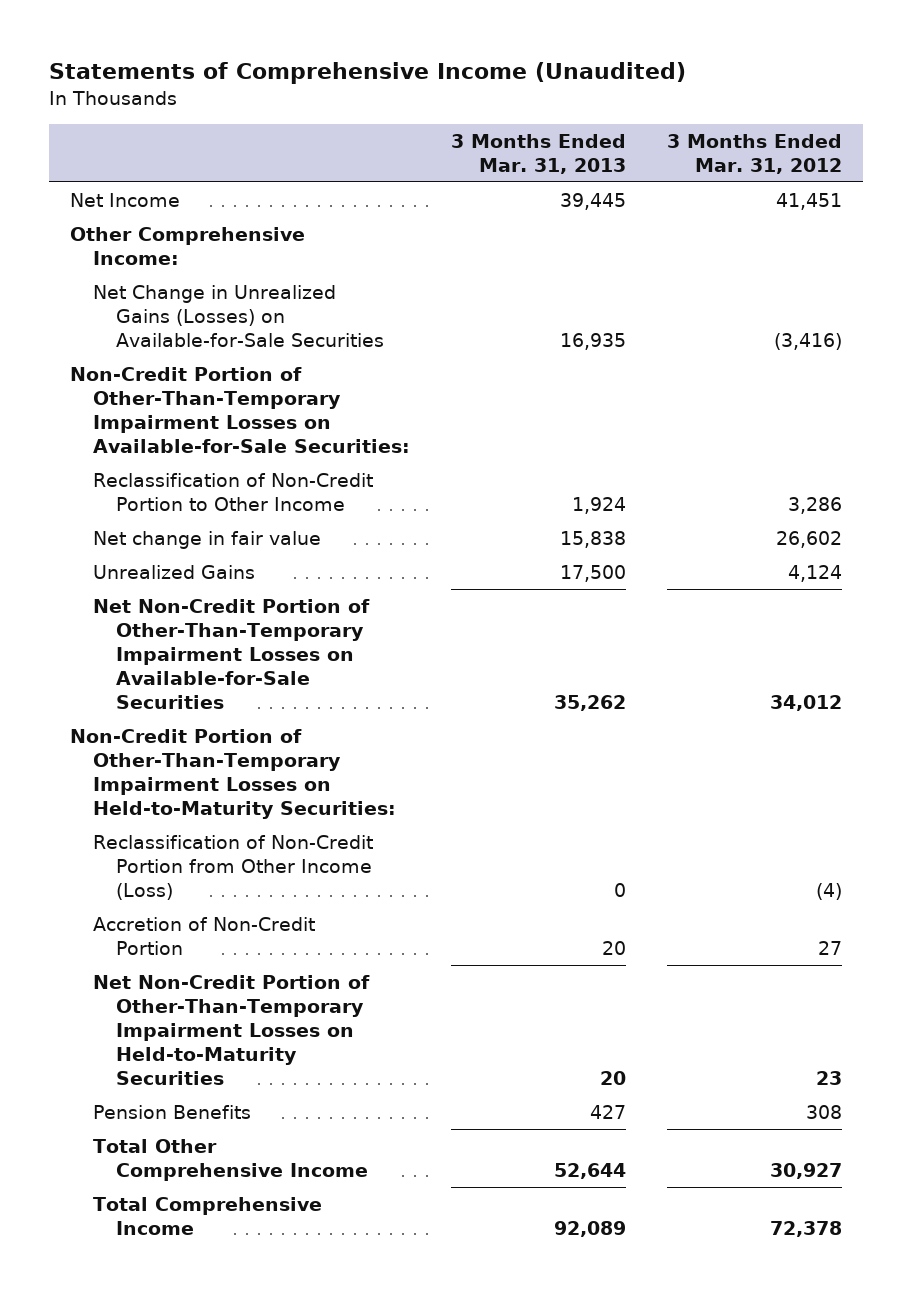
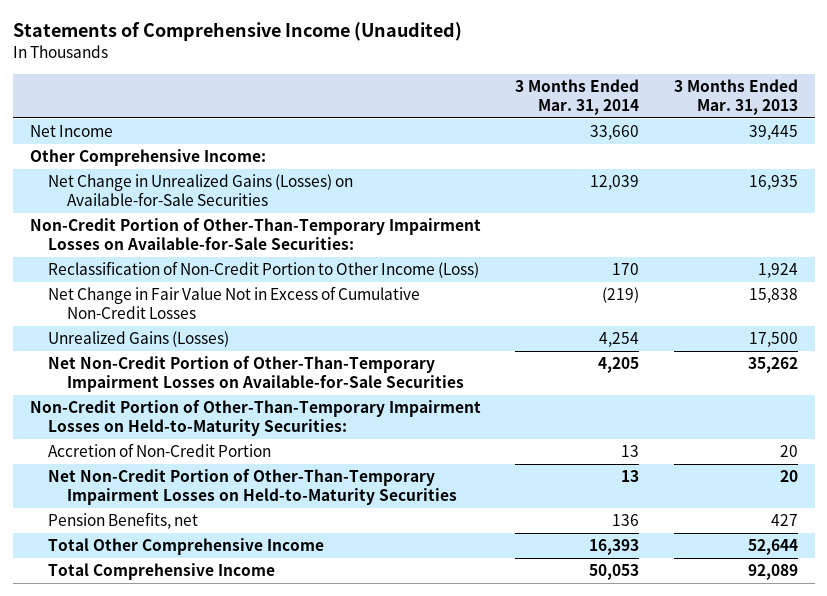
[667,133,843,174] 3 Months Ended Mar. 31, 2012 -> none
none -> [515,78,640,116] 3 Months Ended Mar. 31, 2014
[92,472,373,511] Reclassification of Non-Credit Portion to Other Income -> [48,261,480,279] Reclassification of Non-Credit Portion to Other Income (Loss)
[92,530,321,549] Net change in fair value -> [48,286,421,320] Net Change in Fair Value Not in Excess of Cumulative Non-Credit Losses
[92,564,255,579] Unrealized Gains -> [48,331,230,348] Unrealized Gains (Losses)
[92,834,373,900] Reclassification of Non-Credit Portion from Other Income (Loss) -> none
[92,1104,251,1119] Pension Benefits -> [48,512,199,530] Pension Benefits, net

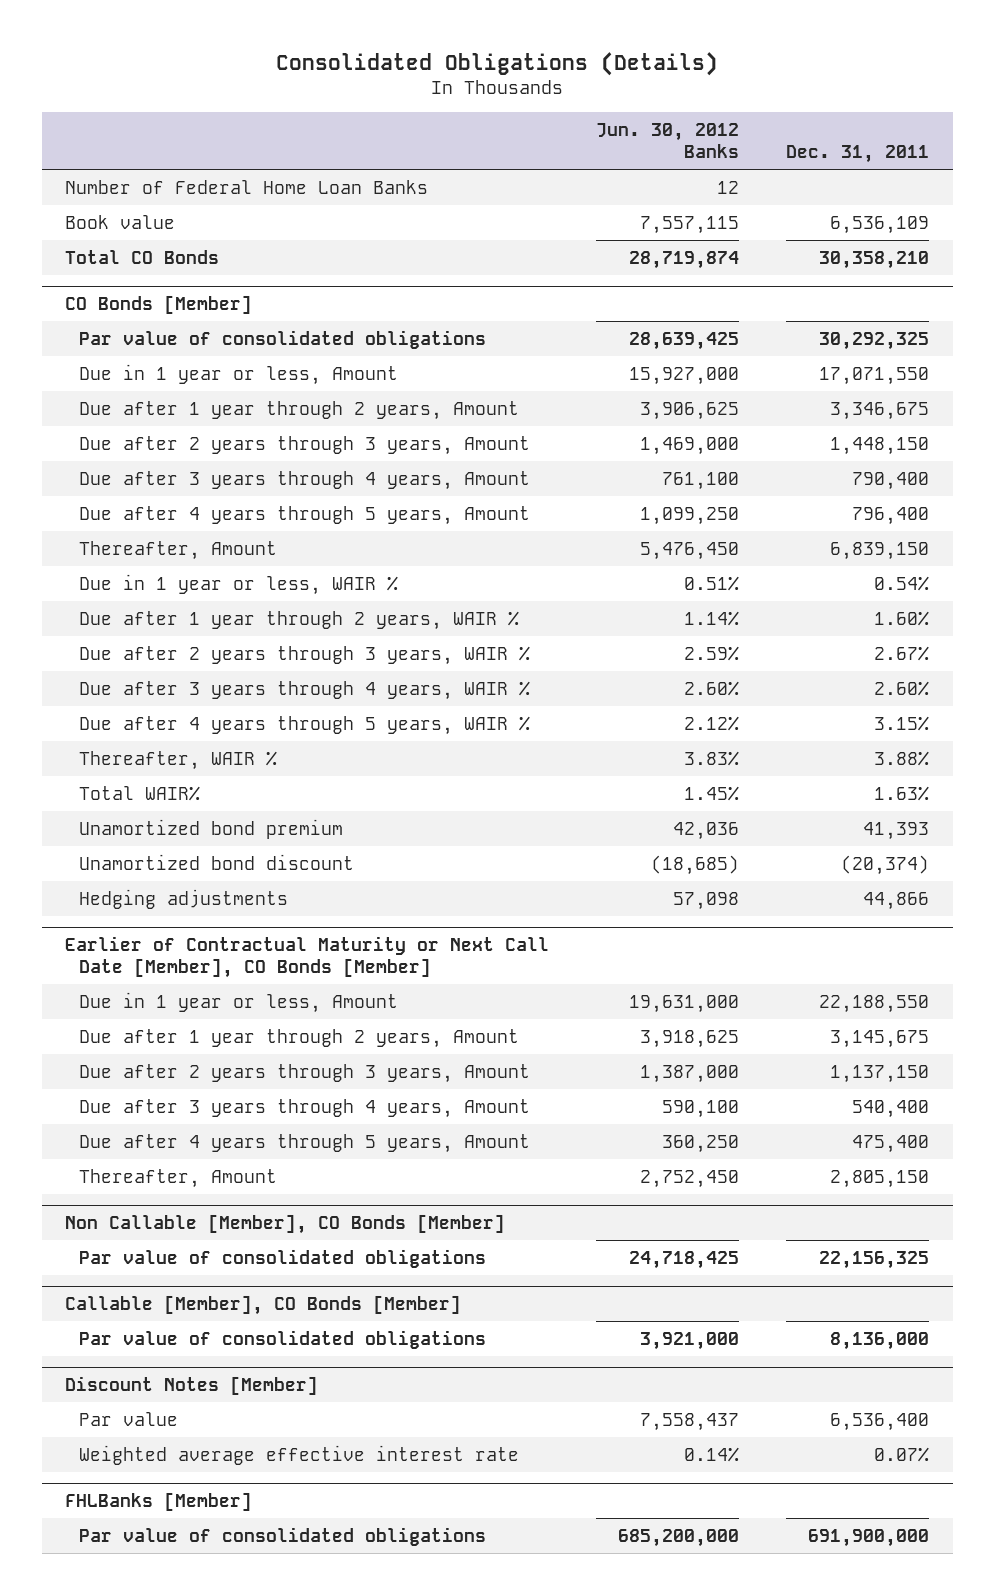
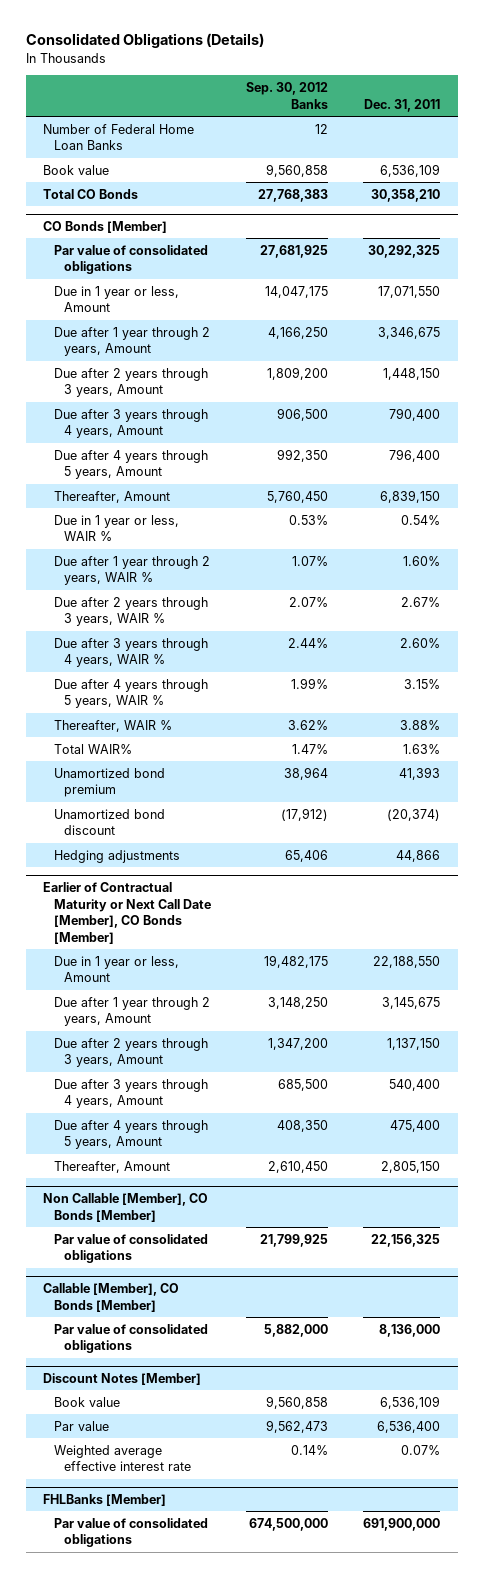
[596,122,740,159] Jun. 30, 2012 Banks -> none
none -> [246,82,329,109] Sep. 30, 2012 Banks
none -> [53,1396,120,1407] Book value

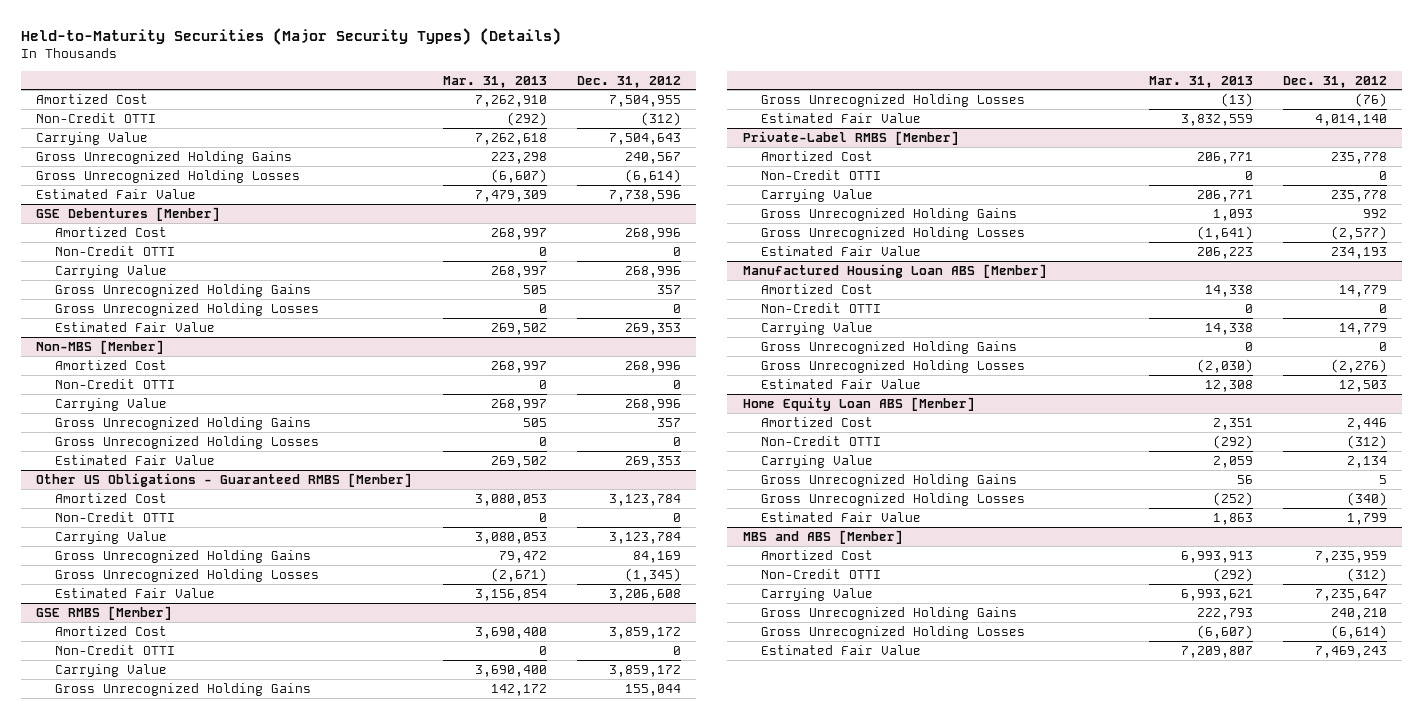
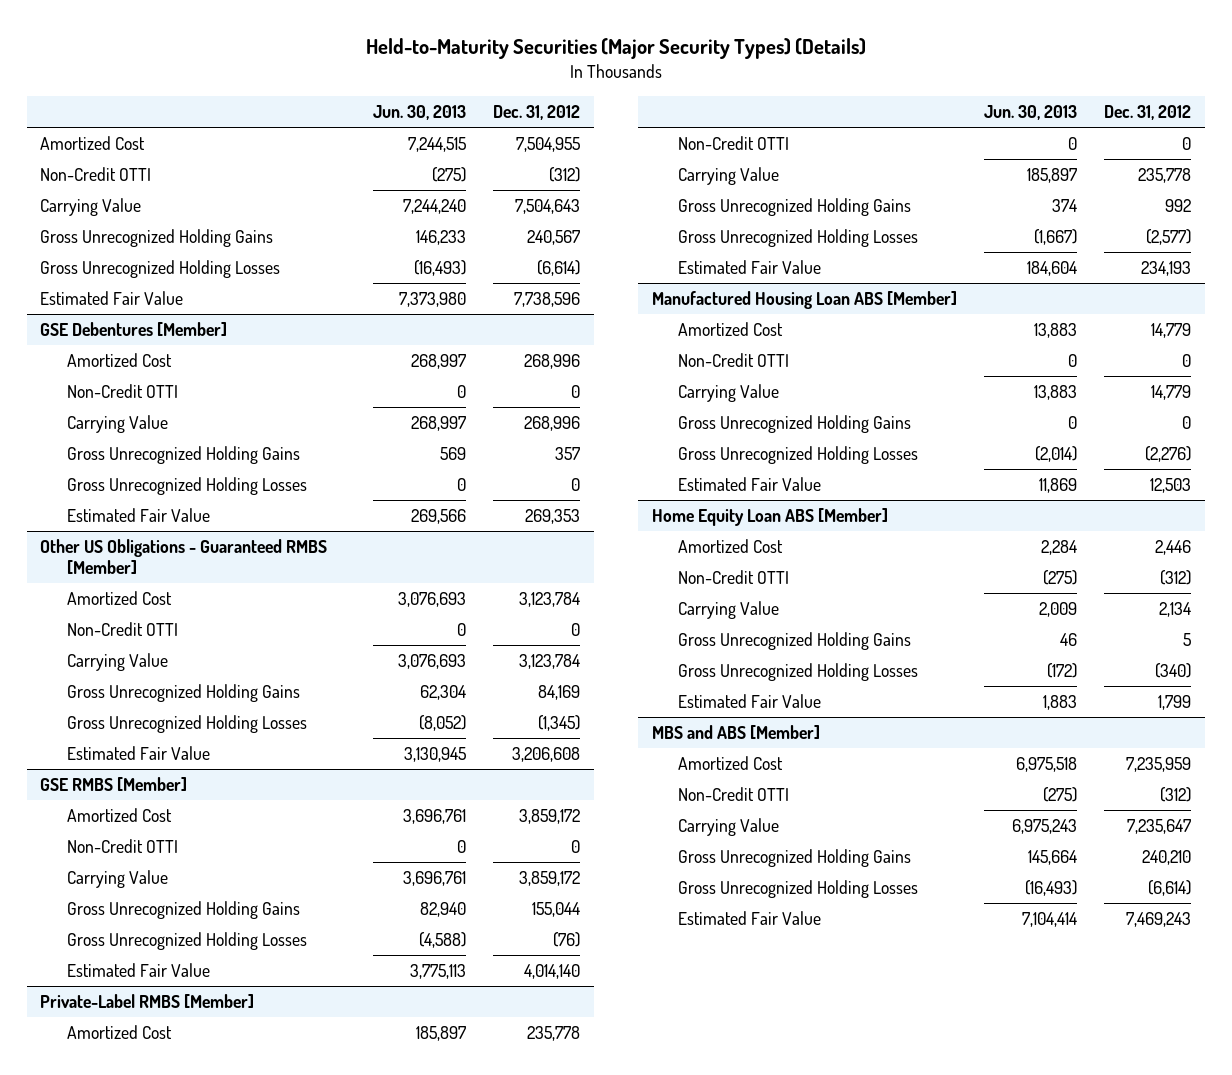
[442,75,547,88] Mar. 31, 2013 -> none
none -> [372,105,466,121] Jun. 30, 2013
[36,339,165,354] Non-MBS [Member] -> none
[54,359,167,370] Amortized Cost -> none
[54,378,175,389] Non-Credit OTTI -> none
[54,397,167,411] Carrying Value -> none
[54,416,311,430] Gross Unrecognized Holding Gains -> none
[54,435,319,449] Gross Unrecognized Holding Losses -> none
[54,454,215,465] Estimated Fair Value -> none

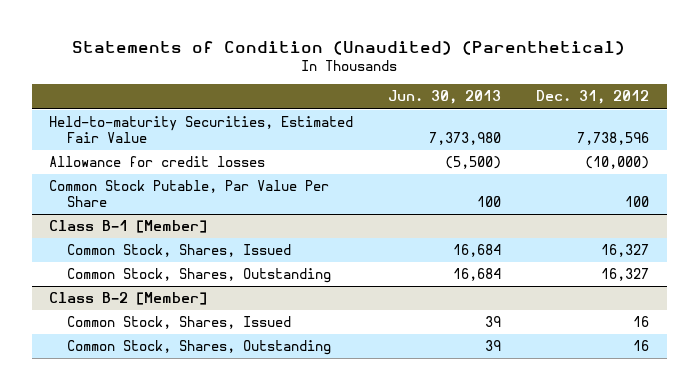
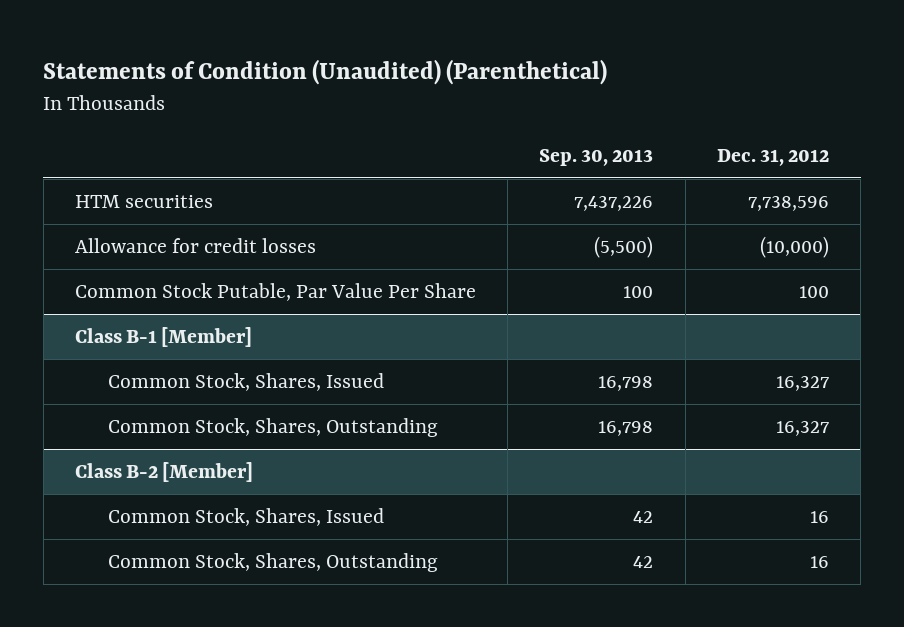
[388,90,502,105] Jun. 30, 2013 -> none
none -> [539,149,654,167] Sep. 30, 2013
[49,116,354,143] Held-to-maturity Securities, Estimated Fair Value -> [74,194,213,208] HTM securities

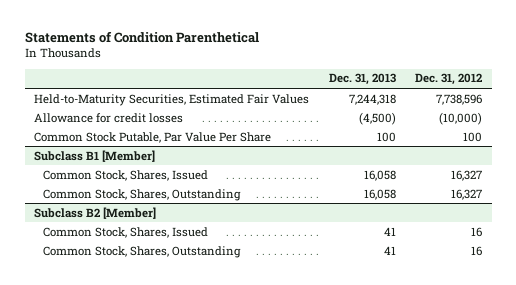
[43,58,608,85] Statements of Condition (Unaudited) (Parenthetical) -> [24,31,259,44] Statements of Condition Parenthetical
[539,149,654,167] Sep. 30, 2013 -> none
none -> [328,73,396,86] Dec. 31, 2013
[74,194,213,208] HTM securities -> [34,93,310,106] Held-to-Maturity Securities, Estimated Fair Values
[74,326,252,347] Class B-1 [Member] -> none
none -> [34,149,156,162] Subclass B1 [Member]
[74,461,253,482] Class B-2 [Member] -> none
none -> [34,206,157,219] Subclass B2 [Member]

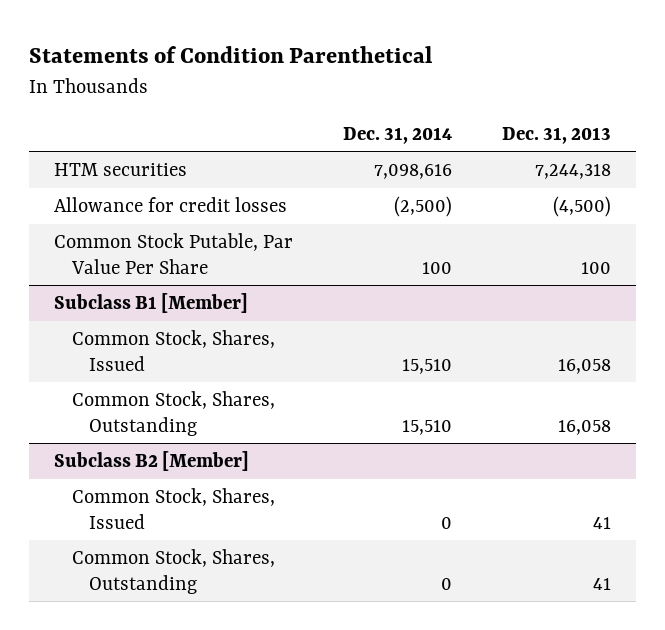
[415,73,483,86] Dec. 31, 2012 -> none
none -> [342,126,452,144] Dec. 31, 2014
[34,93,310,106] Held-to-Maturity Securities, Estimated Fair Values -> [53,163,187,177] HTM securities

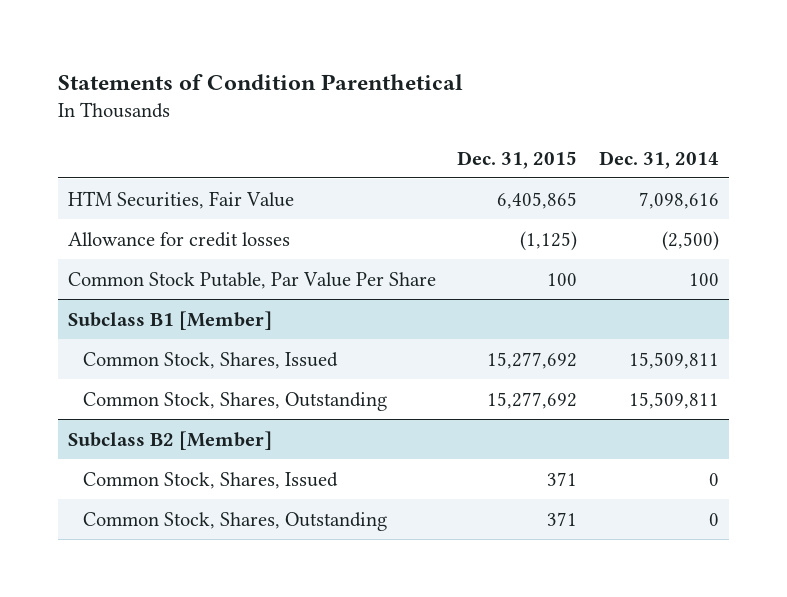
[501,126,611,144] Dec. 31, 2013 -> none
none -> [457,150,578,169] Dec. 31, 2015
[53,163,187,177] HTM securities -> [68,190,295,209] HTM Securities, Fair Value
[401,358,452,374] 15,510 -> [628,351,719,369] 15,509,811
[401,419,452,435] 15,510 -> [628,391,719,409] 15,509,811

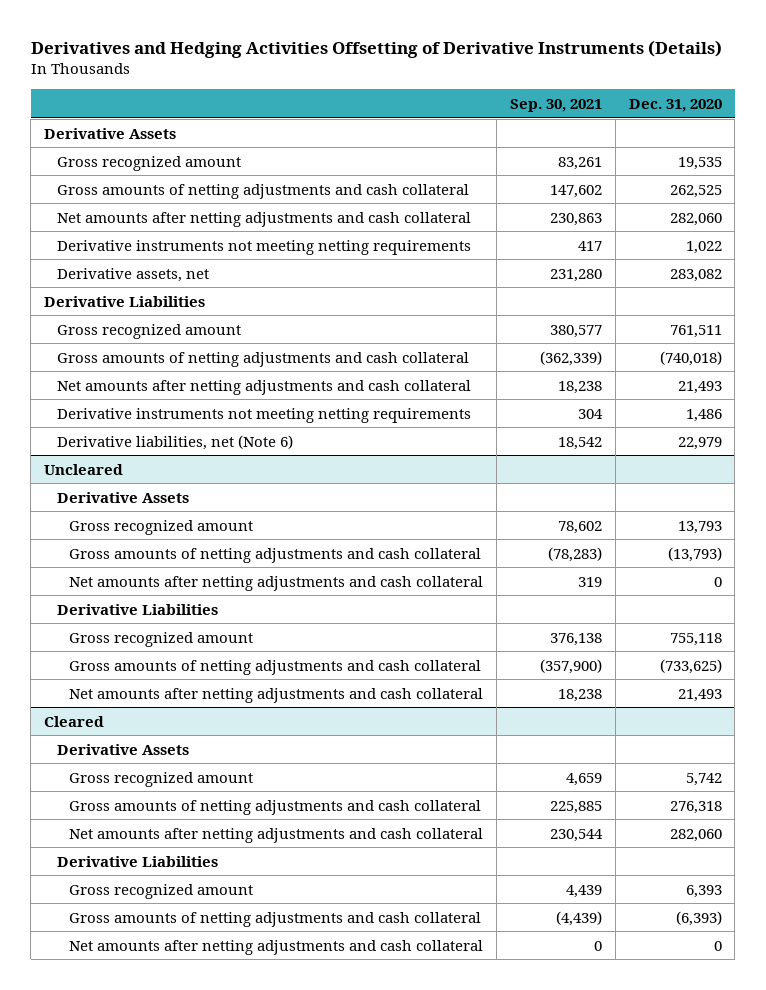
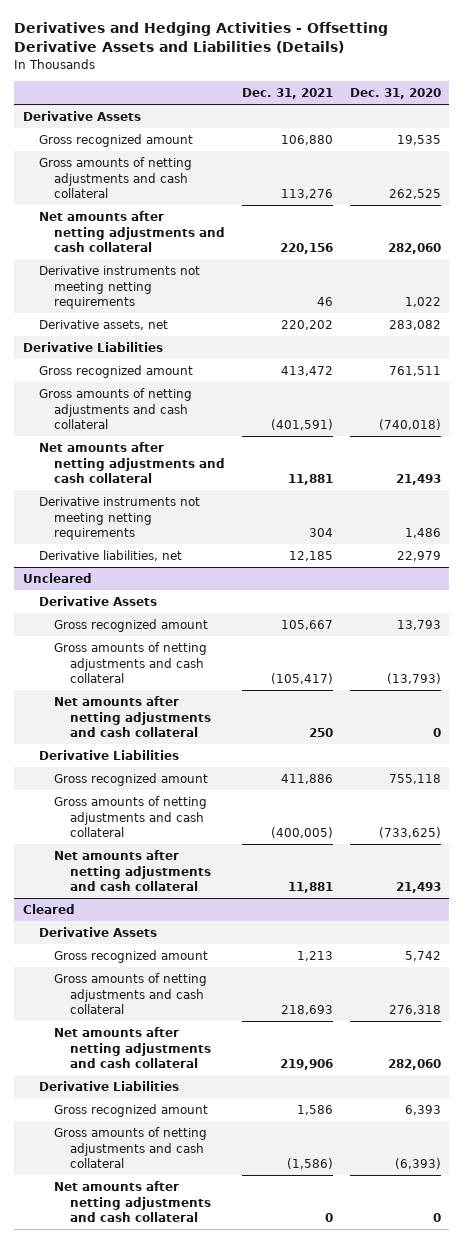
[30,39,722,58] Derivatives and Hedging Activities Offsetting of Derivative Instruments (Details) -> [14,22,389,54] Derivatives and Hedging Activities - Offsetting Derivative Assets and Liabilities (Details)
[509,98,602,112] Sep. 30, 2021 -> none
none -> [242,88,334,100] Dec. 31, 2021
[56,434,293,450] Derivative liabilities, net (Note 6) -> [38,549,182,561] Derivative liabilities, net

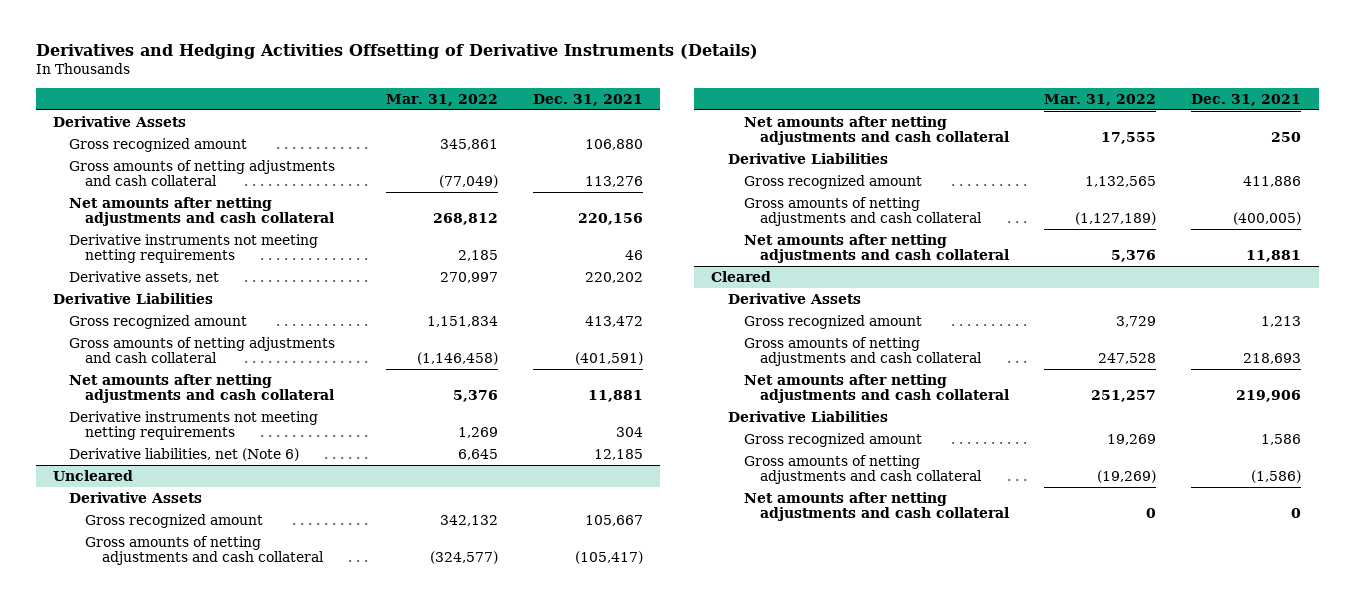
[14,22,389,54] Derivatives and Hedging Activities - Offsetting Derivative Assets and Liabilities (Details) -> [35,44,758,60] Derivatives and Hedging Activities Offsetting of Derivative Instruments (Details)
[349,88,441,100] Dec. 31, 2020 -> none
none -> [385,93,498,106] Mar. 31, 2022
[38,549,182,561] Derivative liabilities, net -> [69,447,300,461] Derivative liabilities, net (Note 6)

